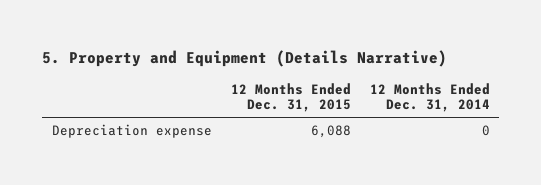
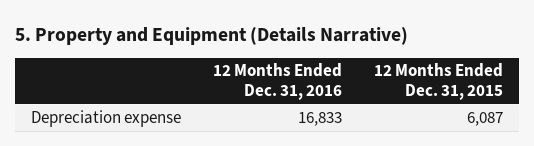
[369,82,490,113] 12 Months Ended Dec. 31, 2014 -> none
none -> [212,62,342,101] 12 Months Ended Dec. 31, 2016
[310,125,351,139] 6,088 -> [466,112,503,127] 6,087

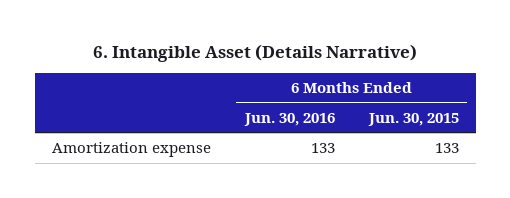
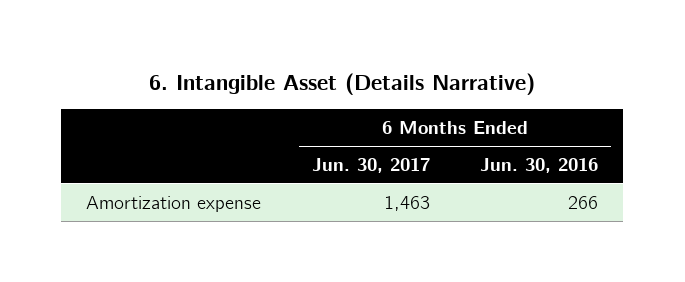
[367,112,459,126] Jun. 30, 2015 -> none
none -> [311,157,430,173] Jun. 30, 2017
[310,143,335,154] 133 -> [568,195,599,209] 266

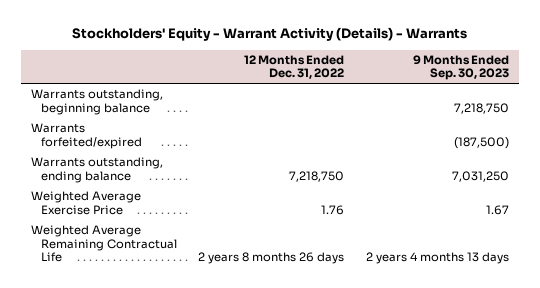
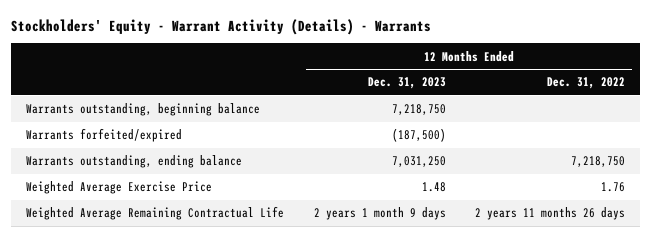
[412,54,509,81] 9 Months Ended Sep. 30, 2023 -> none
none -> [367,77,446,90] Dec. 31, 2023
[198,251,345,264] 2 years 8 months 26 days -> [475,207,626,221] 2 years 11 months 26 days

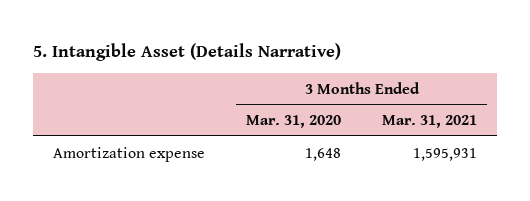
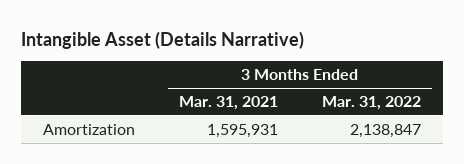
[32,43,341,62] 5. Intangible Asset (Details Narrative) -> [21,30,305,49] Intangible Asset (Details Narrative)
[246,114,342,128] Mar. 31, 2020 -> none
none -> [321,96,421,111] Mar. 31, 2022
[53,146,206,162] Amortization expense -> [43,124,136,136] Amortization

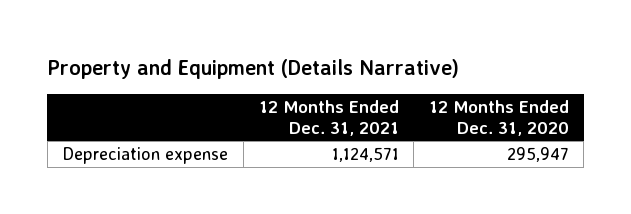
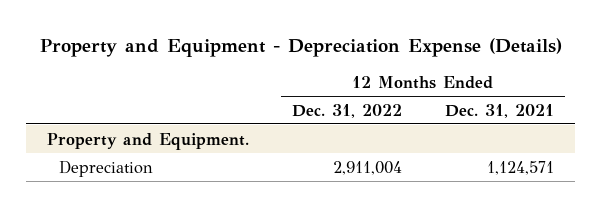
[47,59,460,80] Property and Equipment (Details Narrative) -> [39,38,562,58] Property and Equipment - Depreciation Expense (Details)
[428,99,569,136] 12 Months Ended Dec. 31, 2020 -> none
none -> [292,103,403,118] Dec. 31, 2022
none -> [47,132,250,150] Property and Equipment.
[62,147,229,165] Depreciation expense -> [59,159,154,177] Depreciation

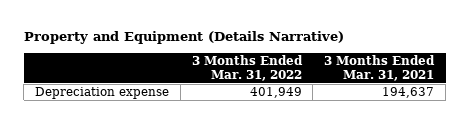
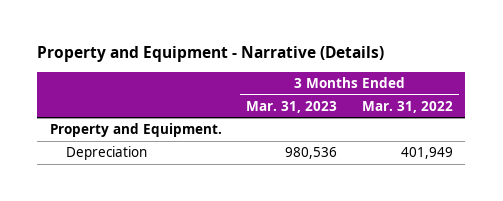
[23,31,344,45] Property and Equipment (Details Narrative) -> [37,46,385,63] Property and Equipment - Narrative (Details)
[324,55,436,81] 3 Months Ended Mar. 31, 2021 -> none
none -> [246,100,338,113] Mar. 31, 2023
none -> [49,123,222,138] Property and Equipment.
[34,87,169,100] Depreciation expense -> [65,146,147,161] Depreciation

